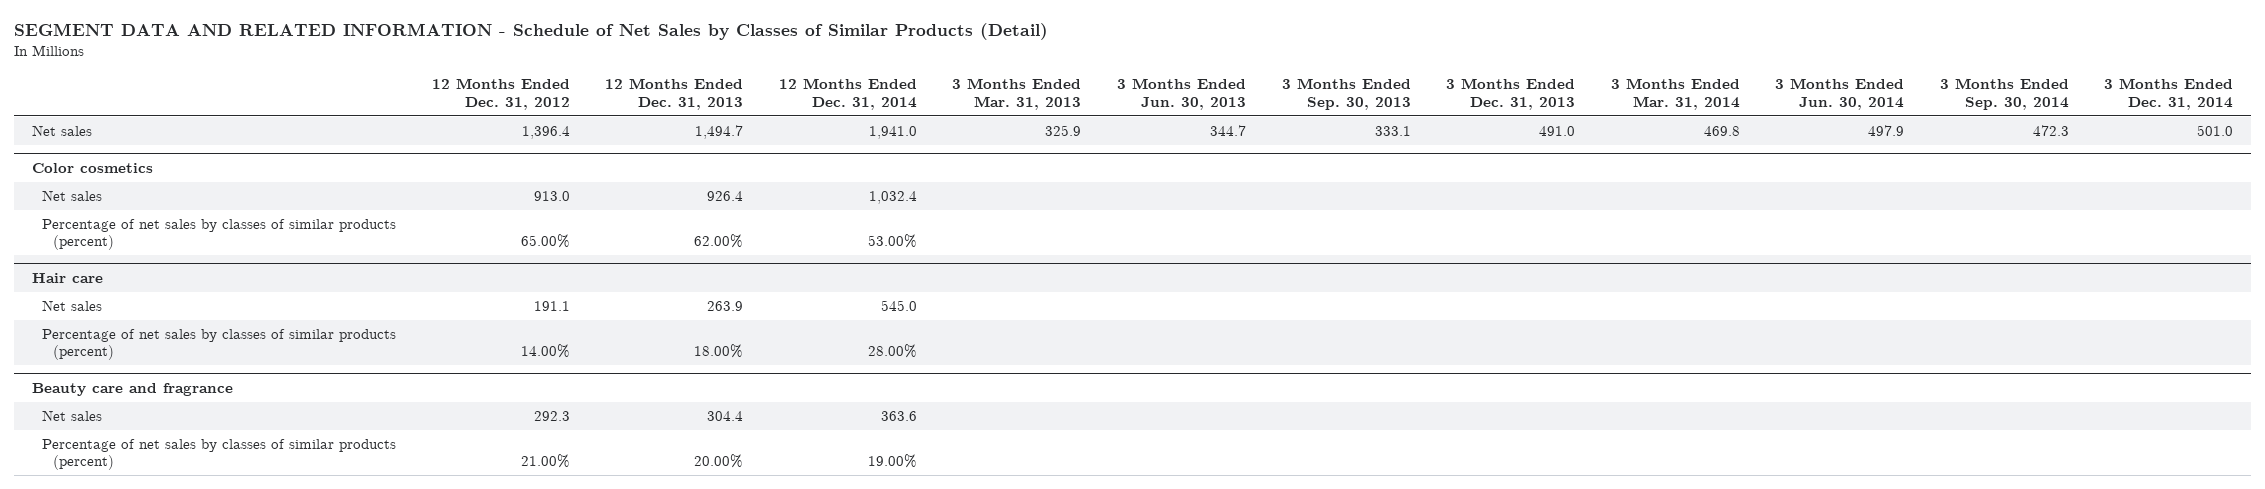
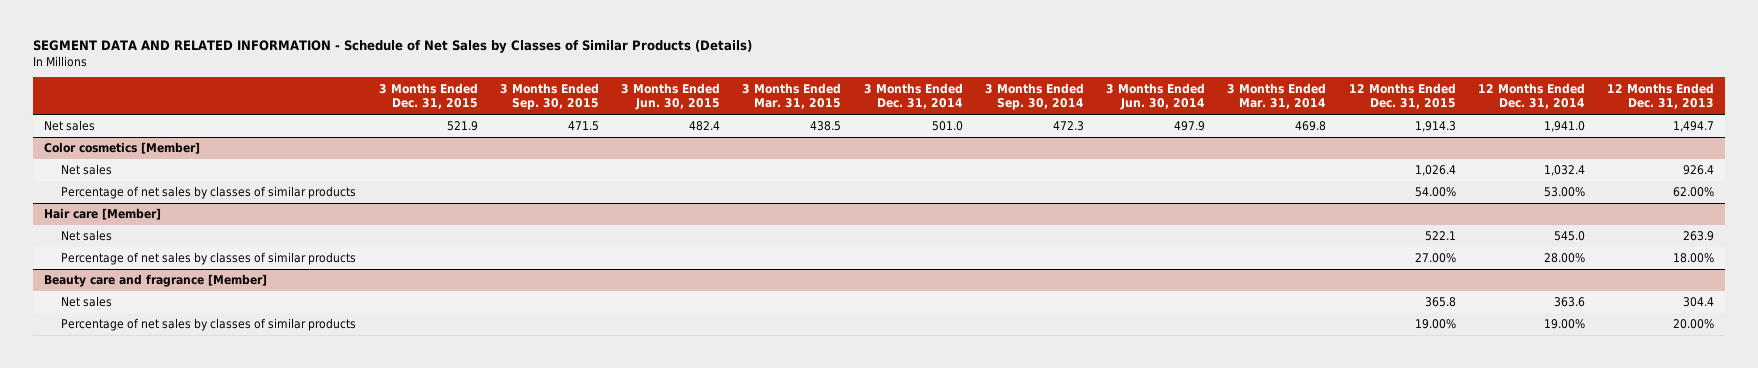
[13,23,1048,41] SEGMENT DATA AND RELATED INFORMATION - Schedule of Net Sales by Classes of Similar Products (Detail) -> [32,40,752,54] SEGMENT DATA AND RELATED INFORMATION - Schedule of Net Sales by Classes of Similar Products (Details)
[431,78,570,110] 12 Months Ended Dec. 31, 2012 -> none
[952,78,1082,110] 3 Months Ended Mar. 31, 2013 -> none
[1116,78,1246,110] 3 Months Ended Jun. 30, 2013 -> none
[1281,78,1411,110] 3 Months Ended Sep. 30, 2013 -> none
[1446,78,1576,110] 3 Months Ended Dec. 31, 2013 -> none
none -> [378,82,478,110] 3 Months Ended Dec. 31, 2015
none -> [499,82,599,111] 3 Months Ended Sep. 30, 2015
none -> [621,82,721,111] 3 Months Ended Jun. 30, 2015
none -> [742,82,842,110] 3 Months Ended Mar. 31, 2015
none -> [1348,82,1456,110] 12 Months Ended Dec. 31, 2015
[31,162,153,173] Color cosmetics -> [43,142,200,155] Color cosmetics [Member]
[42,219,397,251] Percentage of net sales by classes of similar products (percent) -> [61,186,357,200] Percentage of net sales by classes of similar products
[31,272,103,283] Hair care -> [43,208,161,221] Hair care [Member]
[42,329,397,361] Percentage of net sales by classes of similar products (percent) -> [61,252,357,266] Percentage of net sales by classes of similar products
[31,382,233,396] Beauty care and fragrance -> [43,274,267,288] Beauty care and fragrance [Member]
[42,439,397,471] Percentage of net sales by classes of similar products (percent) -> [61,318,357,332] Percentage of net sales by classes of similar products

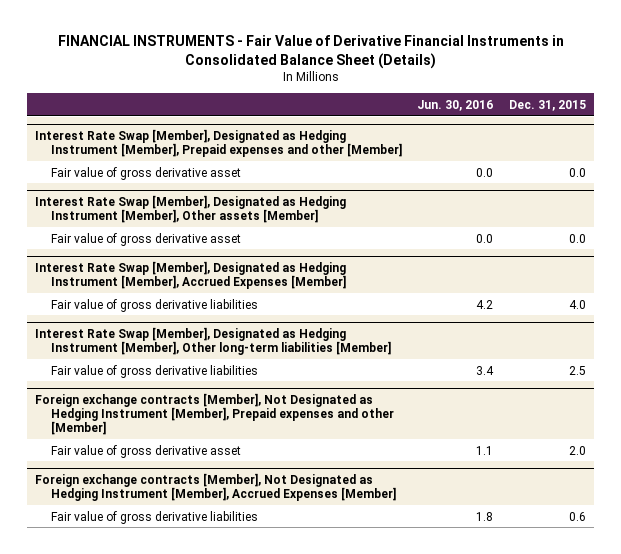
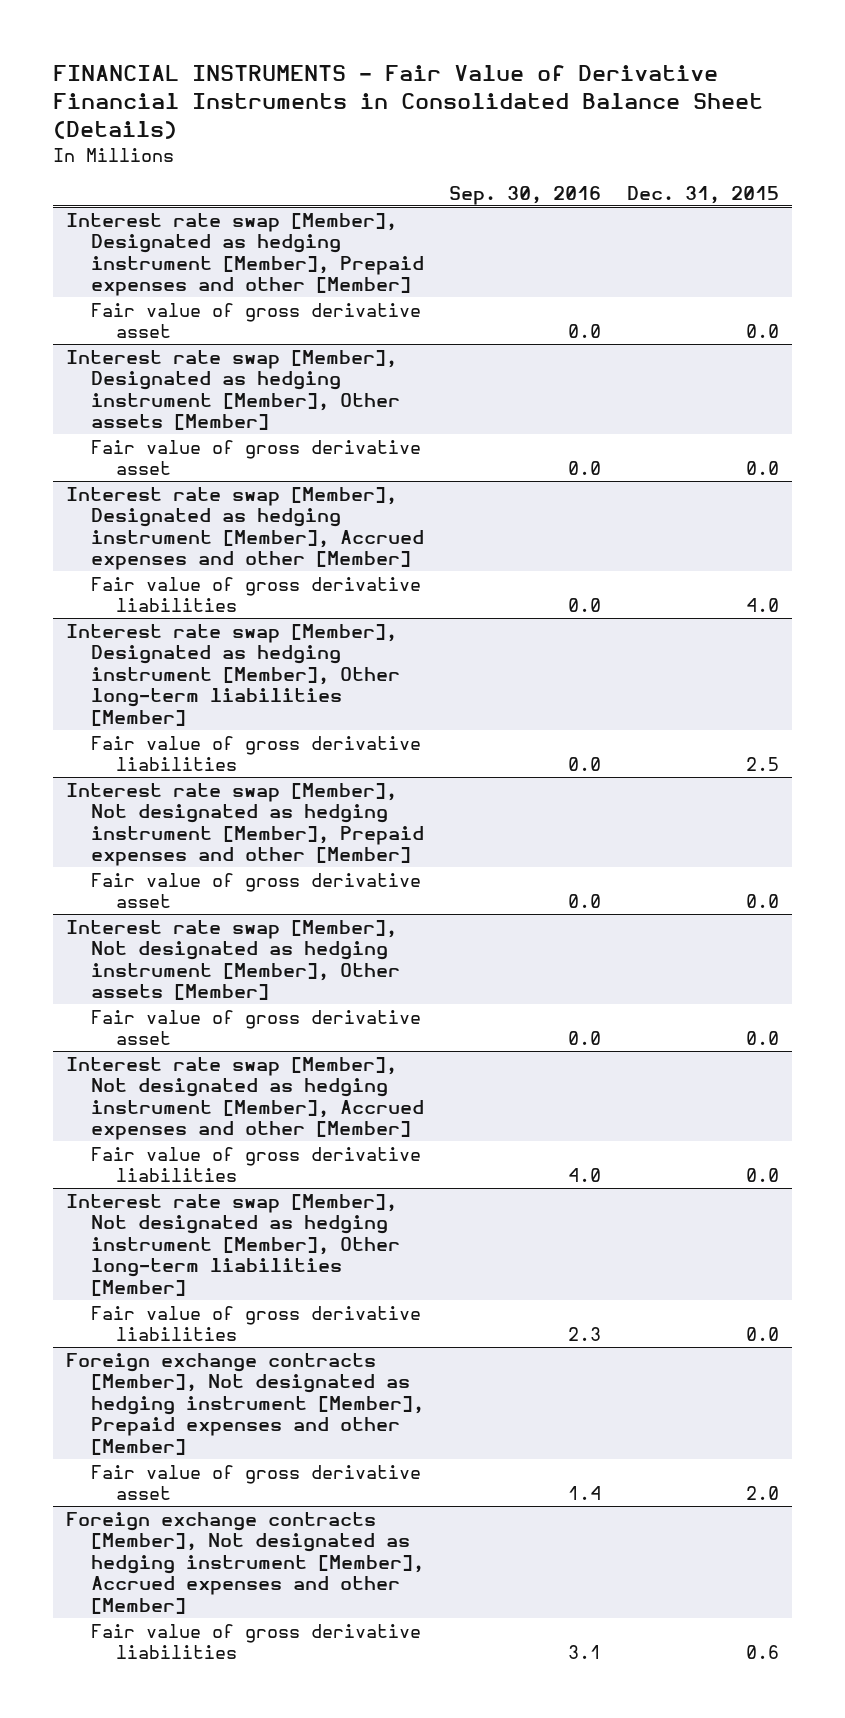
[417,99,494,111] Jun. 30, 2016 -> none
none -> [449,185,602,205] Sep. 30, 2016
[35,128,402,157] Interest Rate Swap [Member], Designated as Hedging Instrument [Member], Prepaid expenses and other [Member] -> [65,212,424,297] Interest rate swap [Member], Designated as hedging instrument [Member], Prepaid expenses and other [Member]
[35,194,347,223] Interest Rate Swap [Member], Designated as Hedging Instrument [Member], Other assets [Member] -> [65,349,400,431] Interest rate swap [Member], Designated as hedging instrument [Member], Other assets [Member]
[35,260,347,289] Interest Rate Swap [Member], Designated as Hedging Instrument [Member], Accrued Expenses [Member] -> [65,486,424,571] Interest rate swap [Member], Designated as hedging instrument [Member], Accrued expenses and other [Member]
[35,326,391,355] Interest Rate Swap [Member], Designated as Hedging Instrument [Member], Other long-term liabilities [Member] -> [65,623,400,726] Interest rate swap [Member], Designated as hedging instrument [Member], Other long-term liabilities [Member]
none -> [65,782,424,867] Interest rate swap [Member], Not designated as hedging instrument [Member], Prepaid expenses and other [Member]
none -> [90,872,421,909] Fair value of gross derivative asset
none -> [65,919,400,1001] Interest rate swap [Member], Not designated as hedging instrument [Member], Other assets [Member]
none -> [90,1009,421,1046] Fair value of gross derivative asset
none -> [65,1056,424,1141] Interest rate swap [Member], Not designated as hedging instrument [Member], Accrued expenses and other [Member]
none -> [90,1146,421,1183] Fair value of gross derivative liabilities
none -> [65,1193,400,1296] Interest rate swap [Member], Not designated as hedging instrument [Member], Other long-term liabilities [Member]
none -> [90,1305,421,1342] Fair value of gross derivative liabilities
[35,392,394,435] Foreign exchange contracts [Member], Not Designated as Hedging Instrument [Member], Prepaid expenses and other [Member] -> [65,1352,424,1455] Foreign exchange contracts [Member], Not designated as hedging instrument [Member], Prepaid expenses and other [Member]
[35,472,396,501] Foreign exchange contracts [Member], Not Designated as Hedging Instrument [Member], Accrued Expenses [Member] -> [65,1511,424,1614] Foreign exchange contracts [Member], Not designated as hedging instrument [Member], Accrued expenses and other [Member]

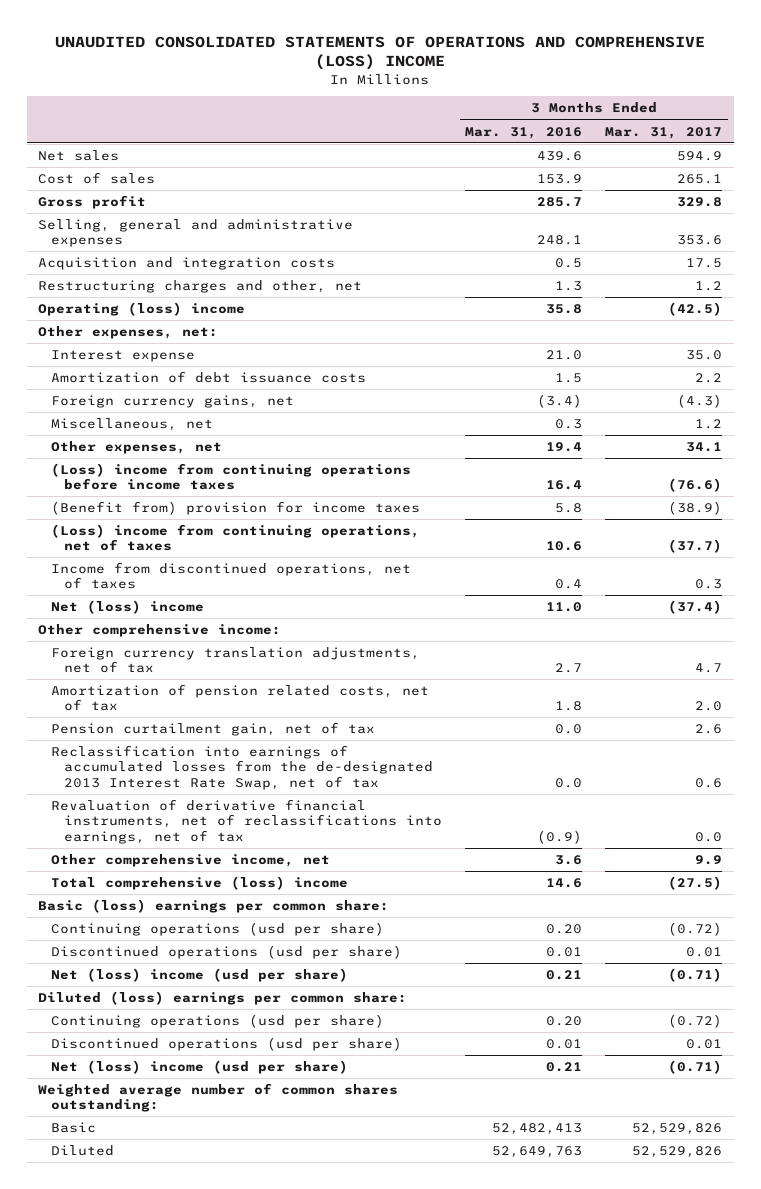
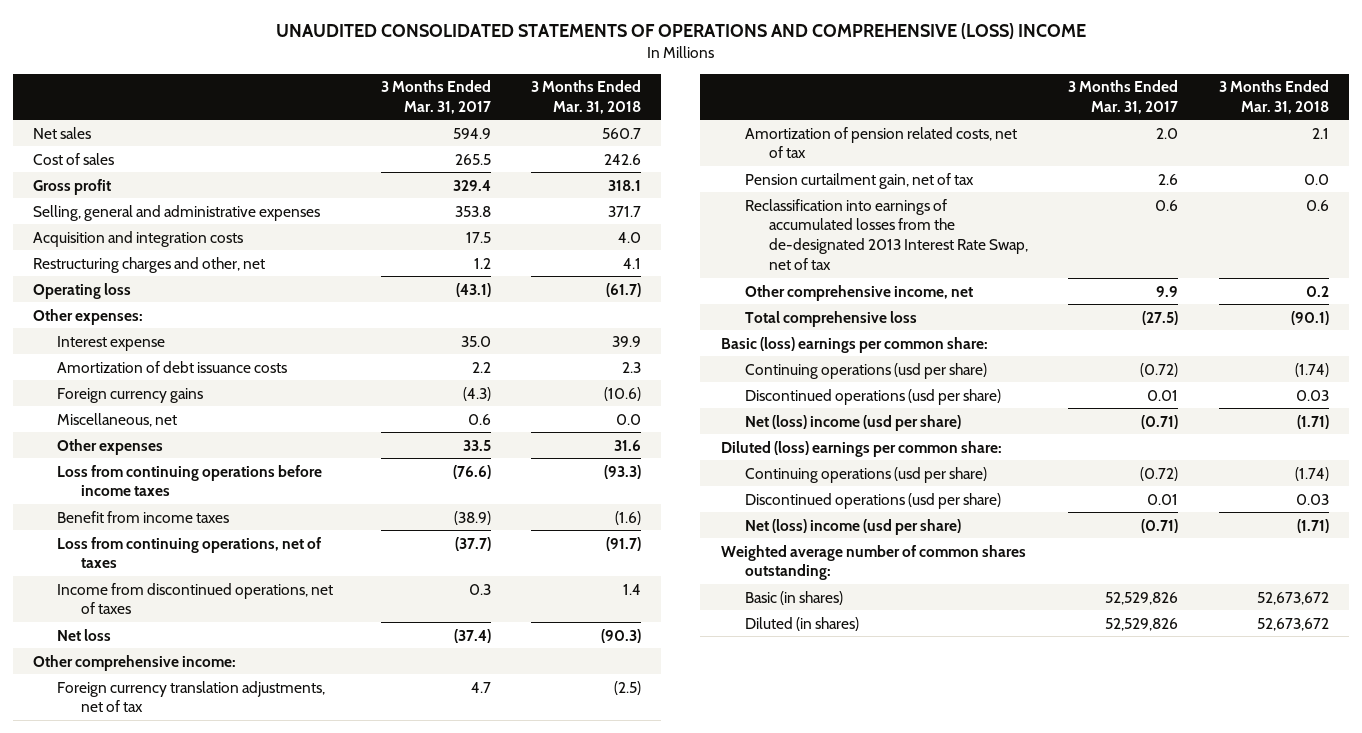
[465,126,583,139] Mar. 31, 2016 -> none
none -> [531,80,642,114] 3 Months Ended Mar. 31, 2018
[677,174,723,185] 265.1 -> [454,153,491,165] 265.5
[677,197,723,208] 329.8 -> [452,179,491,191] 329.4
[677,235,723,246] 353.6 -> [454,205,491,217] 353.8
[38,302,246,317] Operating (loss) income -> [32,282,131,299] Operating loss
[668,302,723,317] (42.5) -> [455,282,491,297] (43.1)
[38,326,219,340] Other expenses, net: -> [32,308,143,325] Other expenses:
[51,395,295,409] Foreign currency gains, net -> [57,387,204,403] Foreign currency gains
[695,419,723,430] 1.2 -> [467,413,491,425] 0.6
[51,441,223,455] Other expenses, net -> [57,438,164,455] Other expenses
[686,442,723,453] 34.1 -> [462,439,491,451] 33.5
[51,463,412,491] (Loss) income from continuing operations before income taxes -> [57,464,323,497] Loss from continuing operations before income taxes
[51,501,421,516] (Benefit from) provision for income taxes -> [57,510,230,523] Benefit from income taxes
[51,524,421,552] (Loss) income from continuing operations, net of taxes -> [57,536,322,569] Loss from continuing operations, net of taxes
[51,600,205,615] Net (loss) income -> [57,628,112,641] Net loss
[51,799,443,844] Revaluation of derivative financial instruments, net of reclassifications into earnings, net of tax -> none
[51,876,349,891] Total comprehensive (loss) income -> [744,310,917,327] Total comprehensive loss
[51,1122,97,1134] Basic -> [744,590,843,605] Basic (in shares)
[51,1145,115,1157] Diluted -> [744,616,859,631] Diluted (in shares)

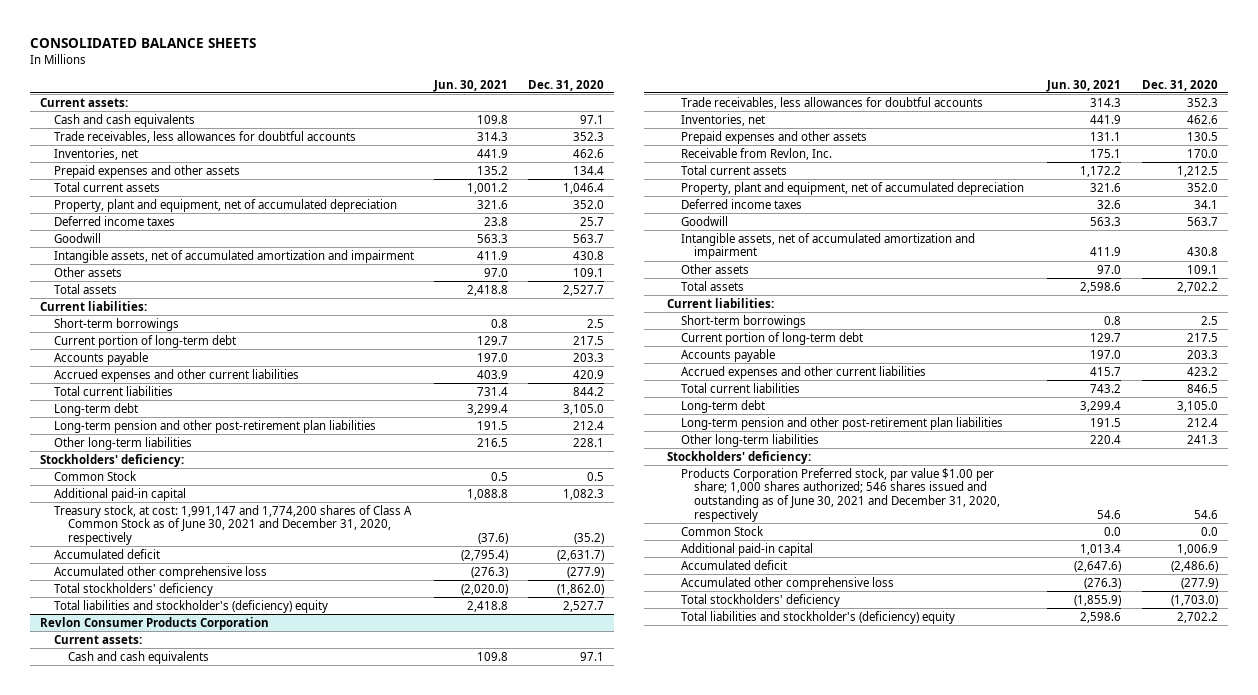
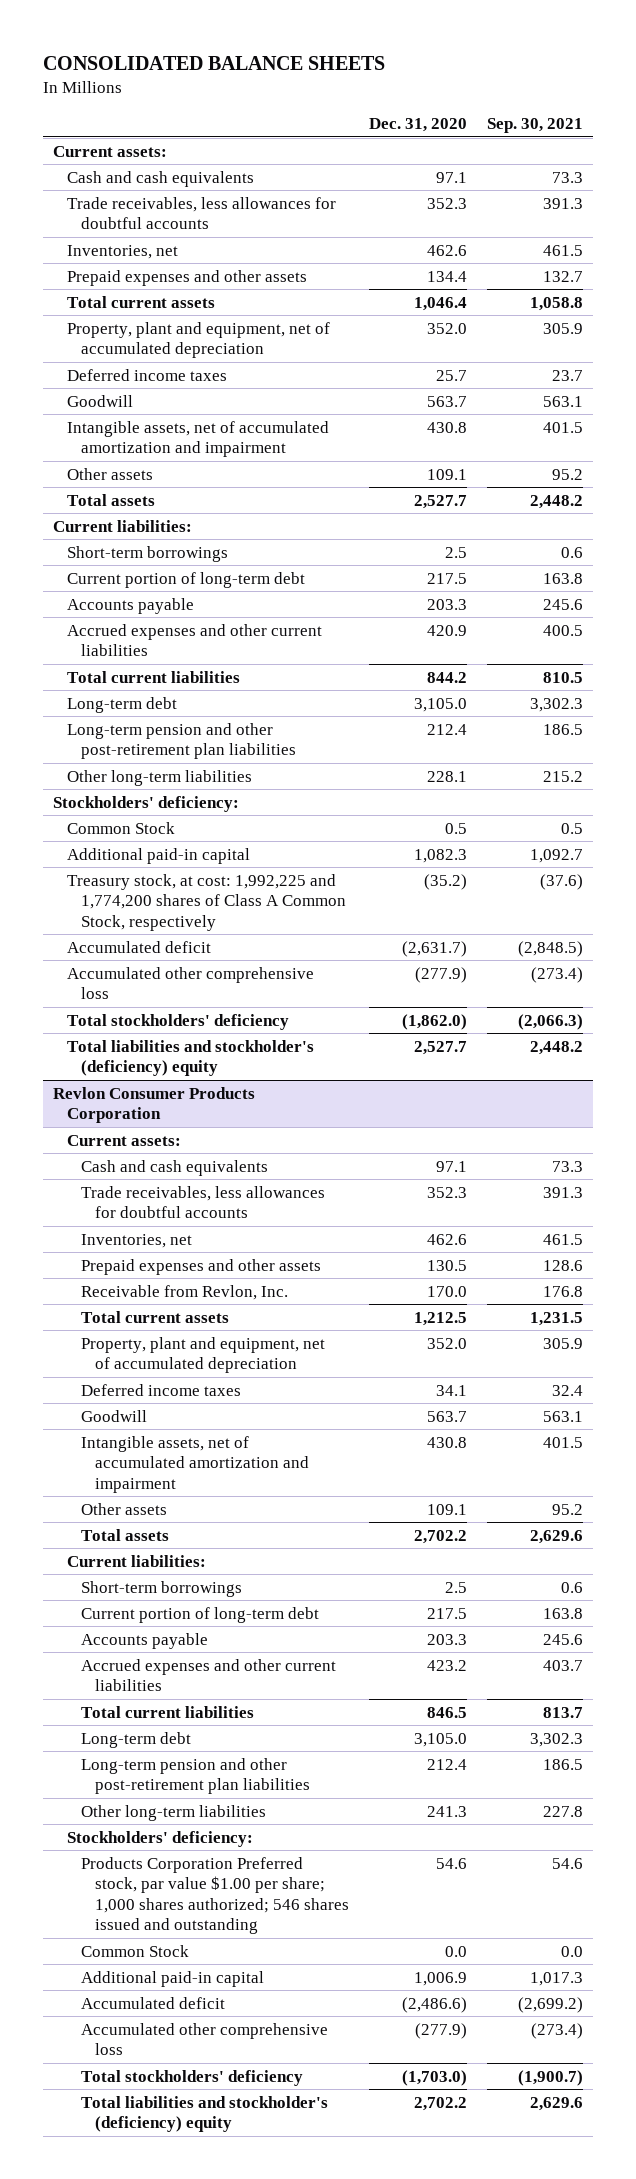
[433,79,509,92] Jun. 30, 2021 -> none
none -> [486,118,583,134] Sep. 30, 2021
[53,504,412,546] Treasury stock, at cost: 1,991,147 and 1,774,200 shares of Class A Common Stock as of June 30, 2021 and December 31, 2020, respectively -> [67,873,347,931] Treasury stock, at cost: 1,992,225 and 1,774,200 shares of Class A Common Stock, respectively
[680,467,1001,522] Products Corporation Preferred stock, par value $1.00 per share; 1,000 shares authorized; 546 shares issued and outstanding as of June 30, 2021 and December 31, 2020, respectively -> [81,1856,349,1935] Products Corporation Preferred stock, par value $1.00 per share; 1,000 shares authorized; 546 shares issued and outstanding

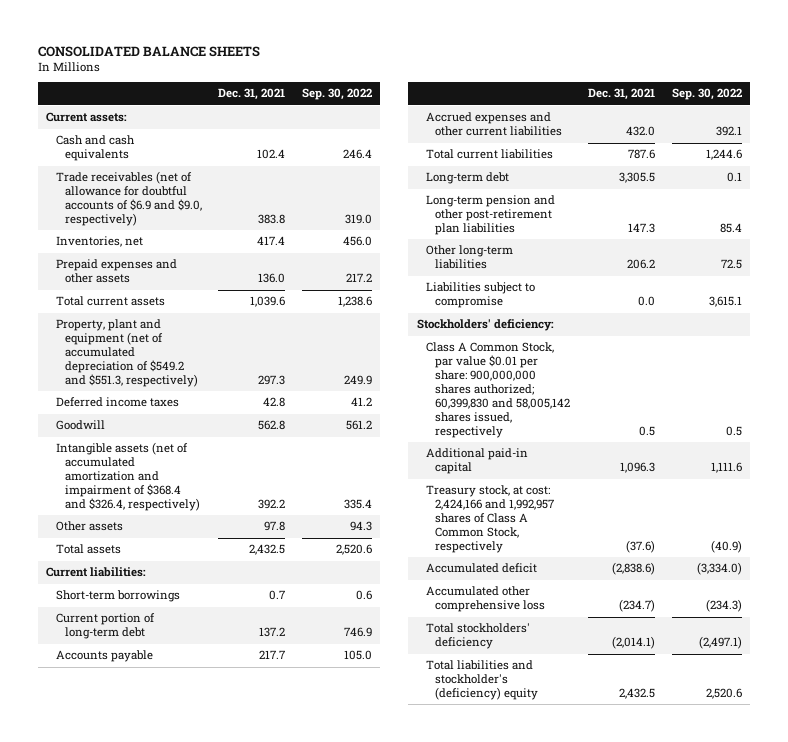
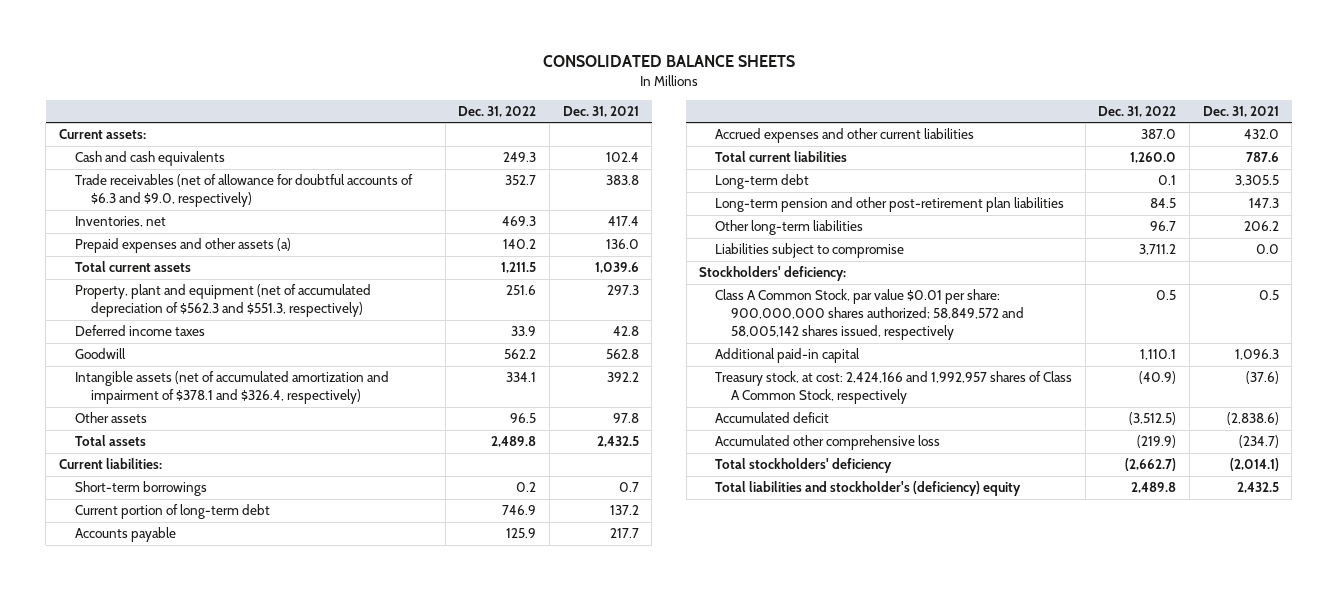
[301,88,372,101] Sep. 30, 2022 -> none
none -> [458,105,537,117] Dec. 31, 2022
[55,171,202,227] Trade receivables (net of allowance for doubtful accounts of $6.9 and $9.0, respectively) -> [74,174,413,208] Trade receivables (net of allowance for doubtful accounts of $6.3 and $9.0, respectively)
[55,259,177,284] Prepaid expenses and other assets -> [74,238,291,254] Prepaid expenses and other assets (a)
[55,319,198,388] Property, plant and equipment (net of accumulated depreciation of $549.2 and $551.3, respectively) -> [74,284,371,318] Property, plant and equipment (net of accumulated depreciation of $562.3 and $551.3, respectively)
[55,442,200,512] Intangible assets (net of accumulated amortization and impairment of $368.4 and $326.4, respectively) -> [74,371,389,405] Intangible assets (net of accumulated amortization and impairment of $378.1 and $326.4, respectively)
[425,342,570,438] Class A Common Stock, par value $0.01 per share: 900,000,000 shares authorized; 60,399,830 and 58,005,142 shares issued, respectively -> [714,289,1024,340] Class A Common Stock, par value $0.01 per share: 900,000,000 shares authorized; 58,849,572 and 58,005,142 shares issued, respectively

